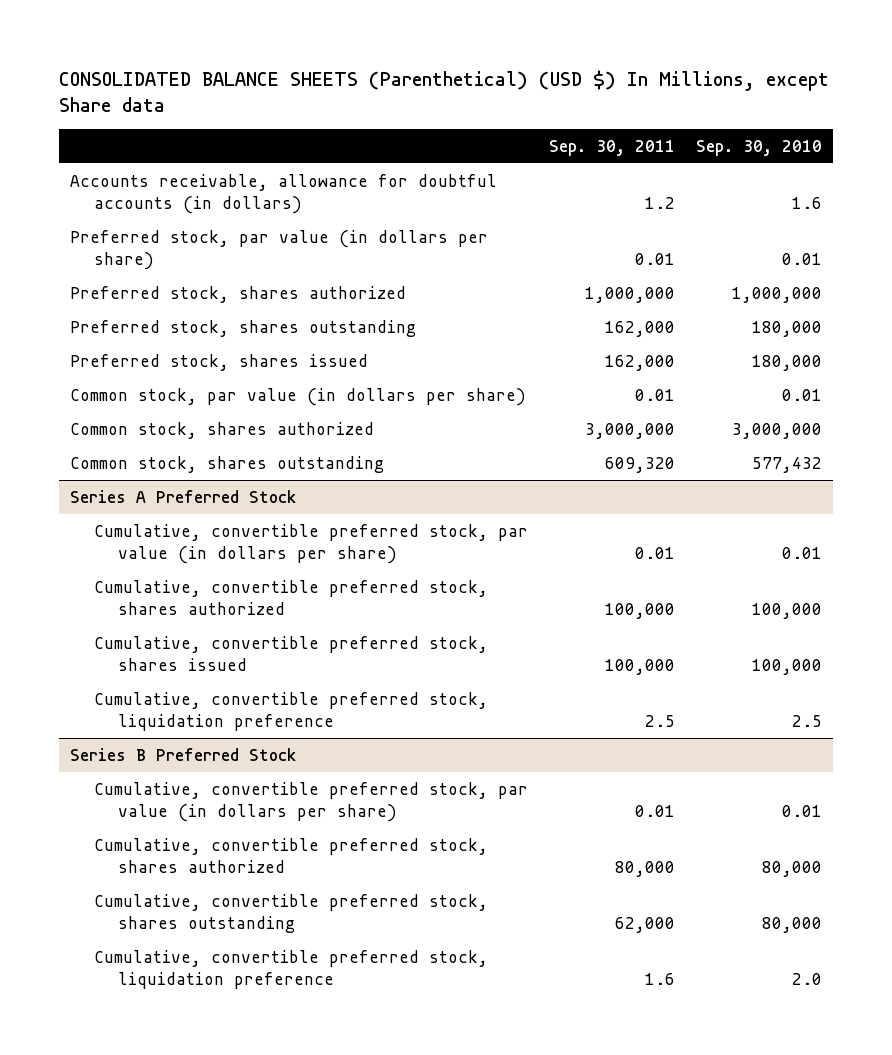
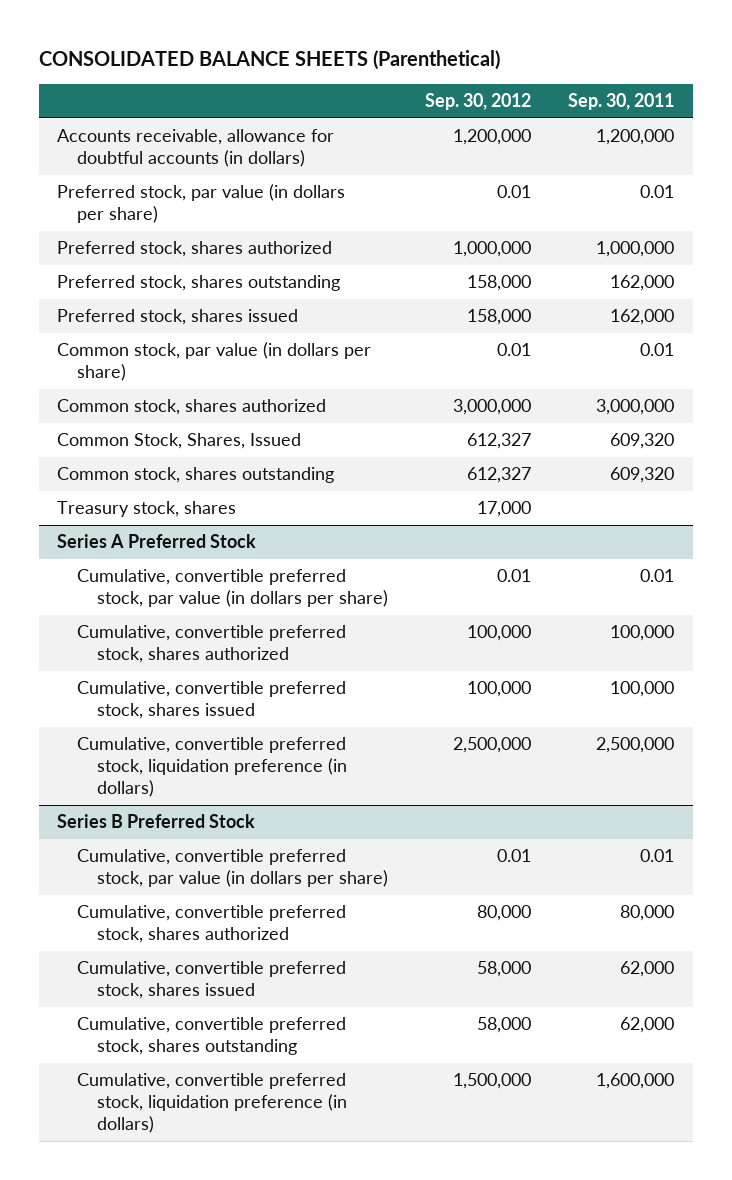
[59,69,830,112] CONSOLIDATED BALANCE SHEETS (Parenthetical) (USD $) In Millions, except Share data -> [38,50,500,71] CONSOLIDATED BALANCE SHEETS (Parenthetical)
[696,139,823,156] Sep. 30, 2010 -> none
none -> [425,93,532,111] Sep. 30, 2012
[645,196,676,209] 1.2 -> [596,129,675,146] 1,200,000
none -> [57,433,302,450] Common Stock, Shares, Issued
none -> [57,501,237,518] Treasury stock, shares
[93,691,488,731] Cumulative, convertible preferred stock, liquidation preference -> [77,737,348,797] Cumulative, convertible preferred stock, liquidation preference (in dollars)
[645,714,676,727] 2.5 -> [596,737,675,754] 2,500,000
none -> [77,961,347,1000] Cumulative, convertible preferred stock, shares issued
[93,949,488,989] Cumulative, convertible preferred stock, liquidation preference -> [77,1073,348,1133] Cumulative, convertible preferred stock, liquidation preference (in dollars)
[645,972,676,985] 1.6 -> [596,1073,675,1090] 1,600,000

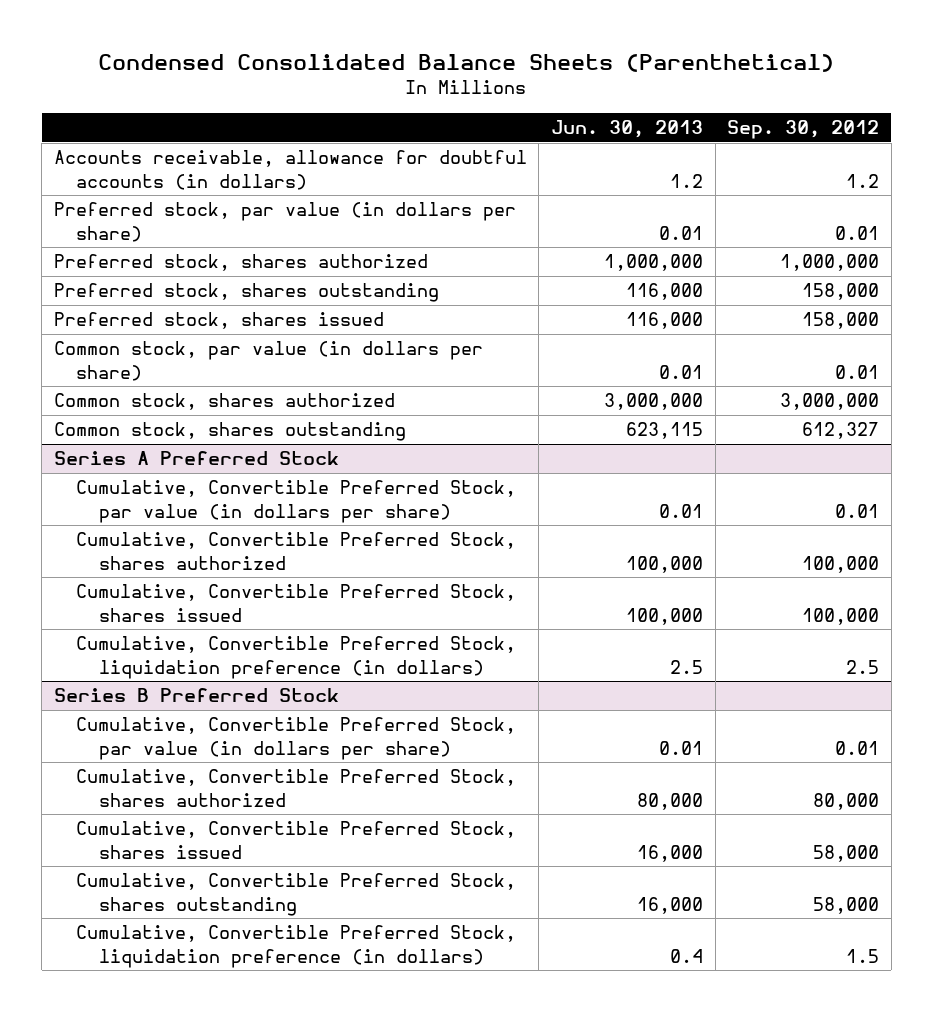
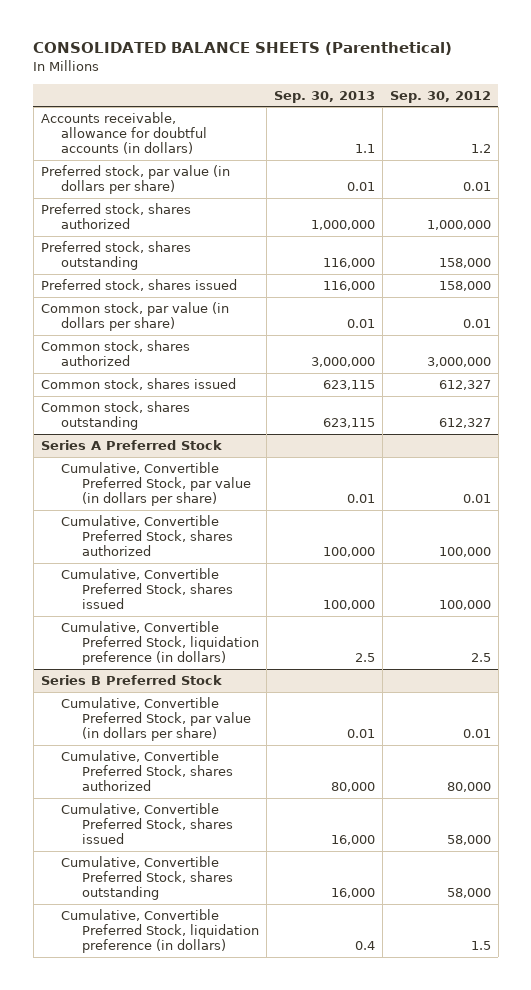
[98,53,835,72] Condensed Consolidated Balance Sheets (Parenthetical) -> [33,42,453,56] CONSOLIDATED BALANCE SHEETS (Parenthetical)
[550,120,703,139] Jun. 30, 2013 -> none
none -> [273,90,375,103] Sep. 30, 2013
none -> [40,378,236,391] Common stock, shares issued

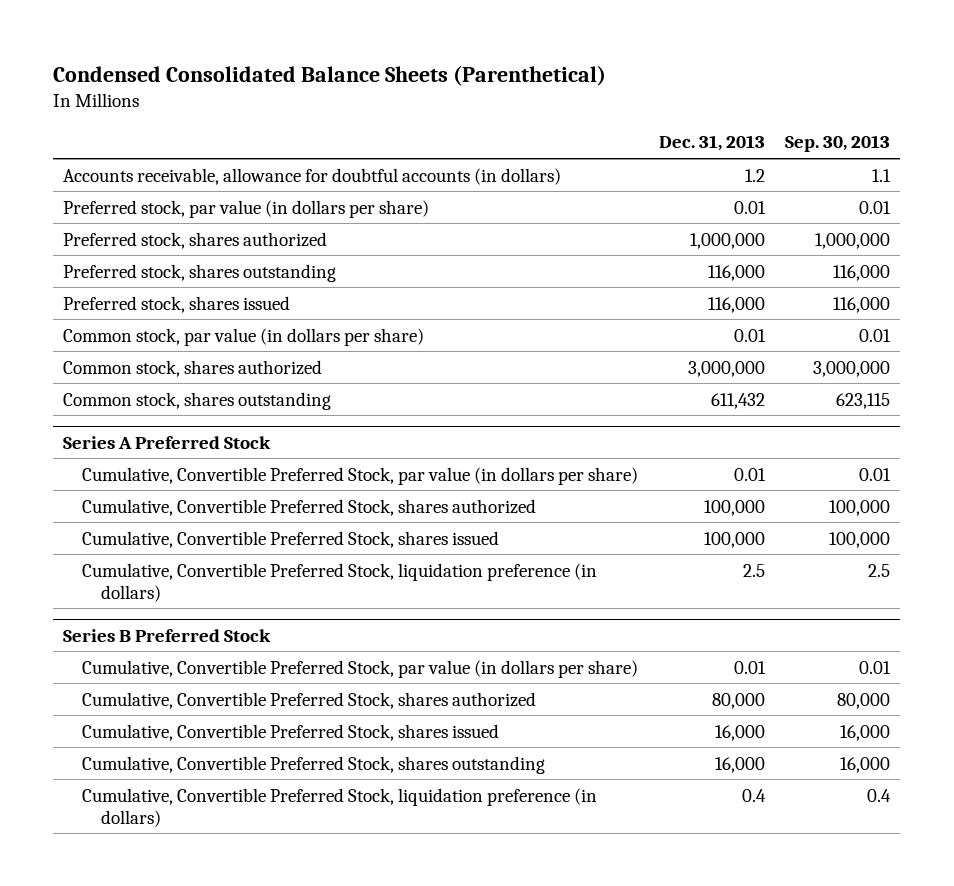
[33,42,453,56] CONSOLIDATED BALANCE SHEETS (Parenthetical) -> [53,64,607,86] Condensed Consolidated Balance Sheets (Parenthetical)
[389,90,491,103] Sep. 30, 2012 -> none
none -> [658,135,765,152] Dec. 31, 2013
[40,378,236,391] Common stock, shares issued -> none

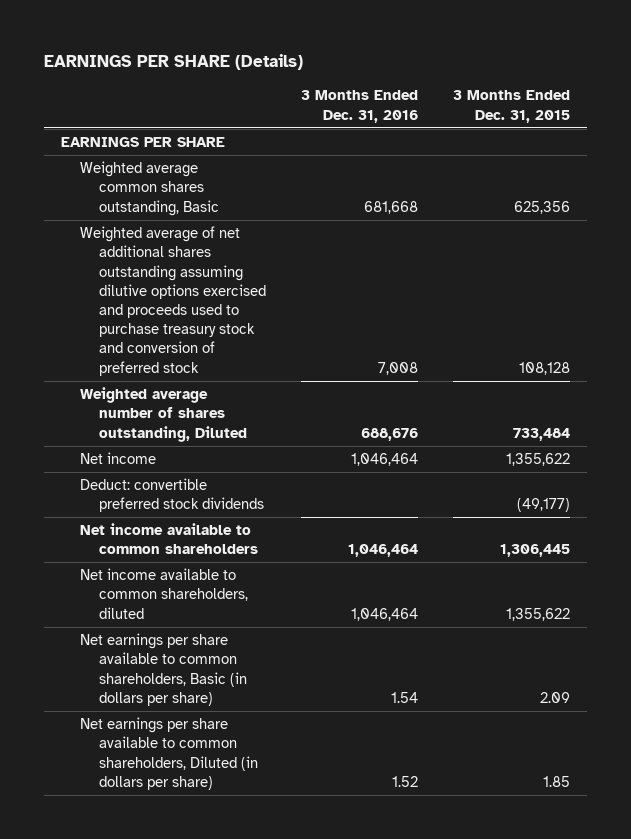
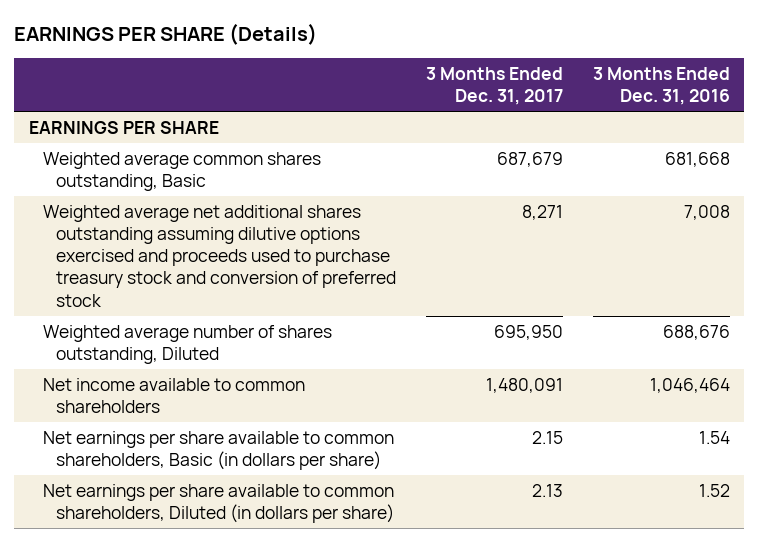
[452,90,570,123] 3 Months Ended Dec. 31, 2015 -> none
none -> [425,67,563,106] 3 Months Ended Dec. 31, 2017
[80,226,266,376] Weighted average of net additional shares outstanding assuming dilutive options exercised and proceeds used to purchase treasury stock and conversion of preferred stock -> [42,204,397,307] Weighted average net additional shares outstanding assuming dilutive options exercised and proceeds used to purchase treasury stock and conversion of preferred stock
[80,452,157,465] Net income -> none
[80,478,264,513] Deduct: convertible preferred stock dividends -> none
[80,568,248,619] Net income available to common shareholders, diluted -> none

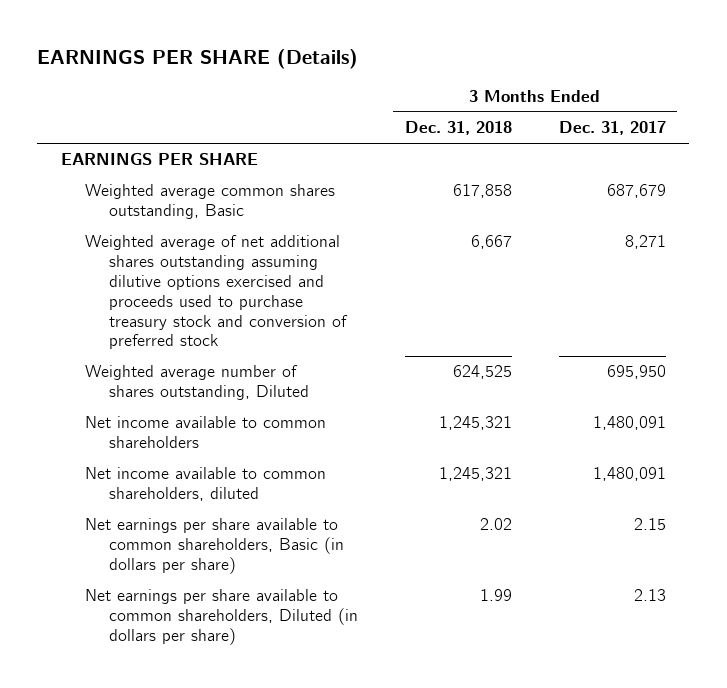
[592,67,730,106] 3 Months Ended Dec. 31, 2016 -> none
none -> [404,121,512,136] Dec. 31, 2018
[42,204,397,307] Weighted average net additional shares outstanding assuming dilutive options exercised and proceeds used to purchase treasury stock and conversion of preferred stock -> [84,235,348,350] Weighted average of net additional shares outstanding assuming dilutive options exercised and proceeds used to purchase treasury stock and conversion of preferred stock
none -> [84,467,326,502] Net income available to common shareholders, diluted

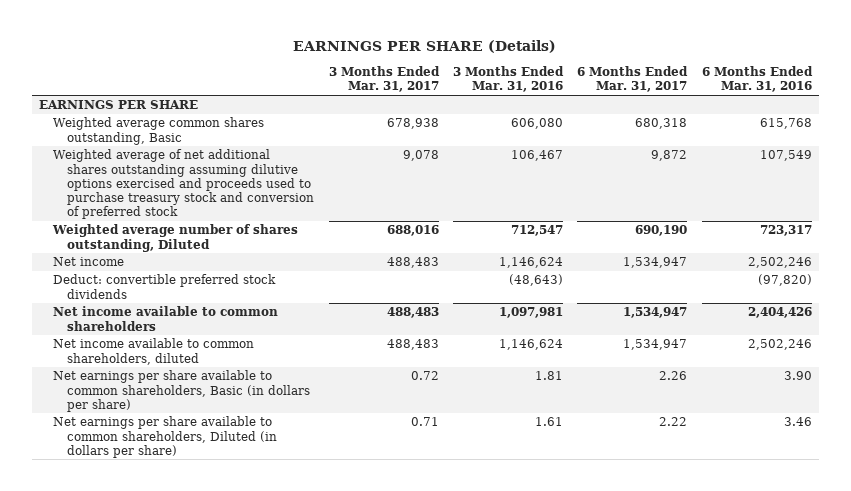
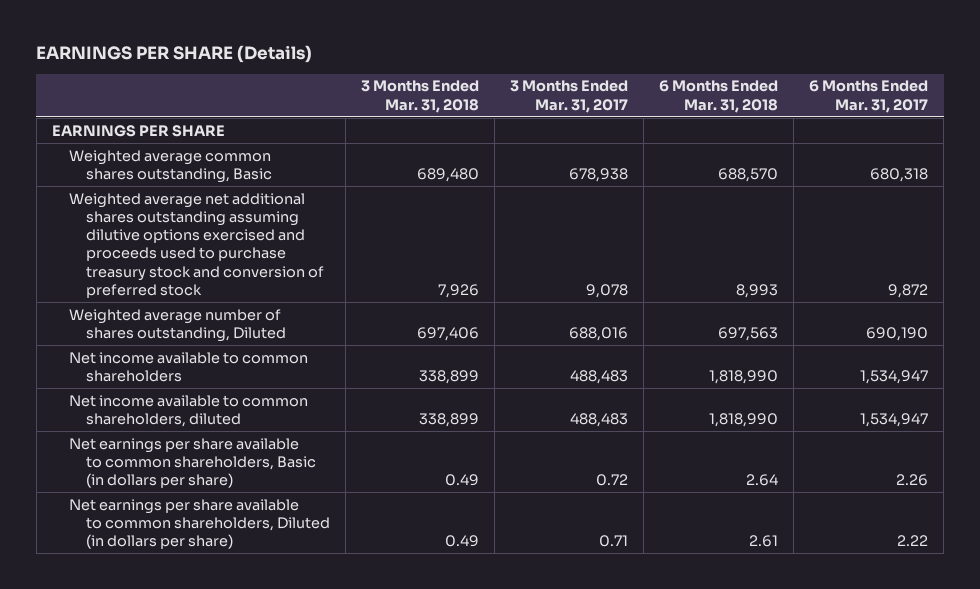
[453,66,565,93] 3 Months Ended Mar. 31, 2016 -> none
[701,66,813,93] 6 Months Ended Mar. 31, 2016 -> none
none -> [360,80,479,113] 3 Months Ended Mar. 31, 2018
none -> [659,80,779,113] 6 Months Ended Mar. 31, 2018
[53,149,315,220] Weighted average of net additional shares outstanding assuming dilutive options exercised and proceeds used to purchase treasury stock and conversion of preferred stock -> [68,192,324,298] Weighted average net additional shares outstanding assuming dilutive options exercised and proceeds used to purchase treasury stock and conversion of preferred stock
[53,257,125,267] Net income -> none
[53,274,277,299] Deduct: convertible preferred stock dividends -> none

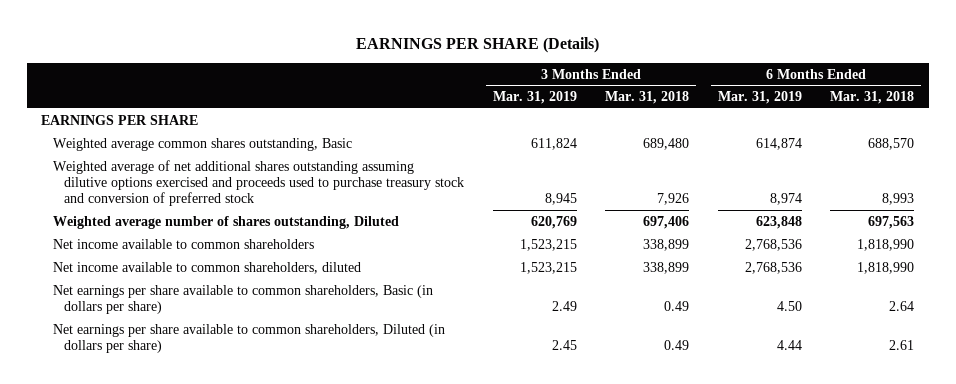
[509,80,628,113] 3 Months Ended Mar. 31, 2017 -> none
[809,80,929,113] 6 Months Ended Mar. 31, 2017 -> none
none -> [492,91,577,105] Mar. 31, 2019
none -> [717,91,802,105] Mar. 31, 2019
[68,192,324,298] Weighted average net additional shares outstanding assuming dilutive options exercised and proceeds used to purchase treasury stock and conversion of preferred stock -> [52,159,465,207] Weighted average of net additional shares outstanding assuming dilutive options exercised and proceeds used to purchase treasury stock and conversion of preferred stock

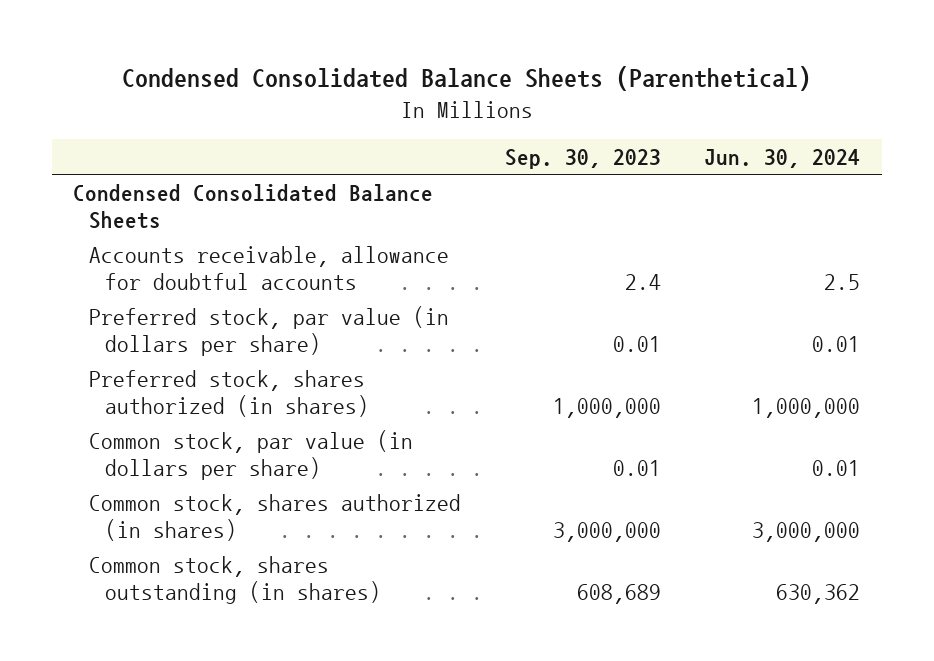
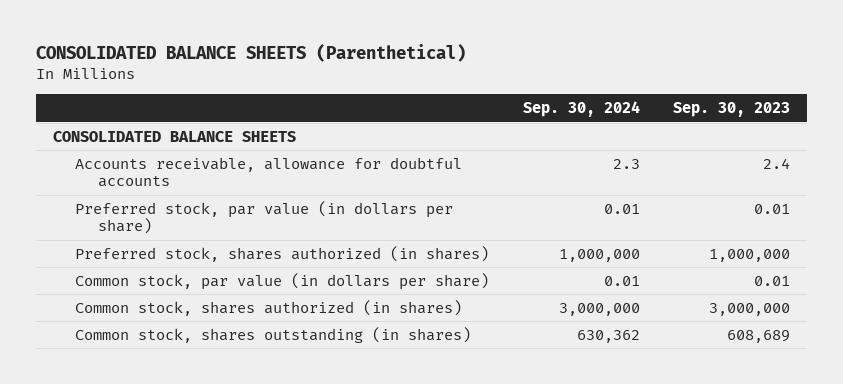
[121,66,811,92] Condensed Consolidated Balance Sheets (Parenthetical) -> [36,44,467,63] CONSOLIDATED BALANCE SHEETS (Parenthetical)
[704,148,861,168] Jun. 30, 2024 -> none
none -> [522,101,640,118] Sep. 30, 2024
[73,183,434,229] Condensed Consolidated Balance Sheets -> [52,130,296,142] CONSOLIDATED BALANCE SHEETS

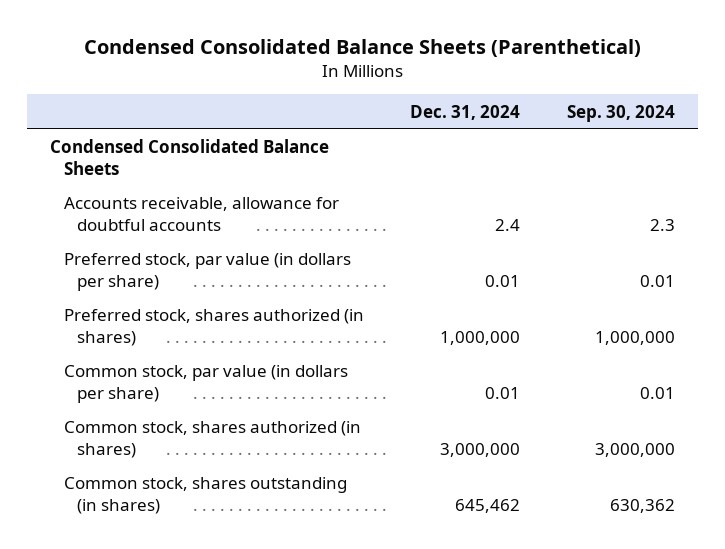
[36,44,467,63] CONSOLIDATED BALANCE SHEETS (Parenthetical) -> [83,38,641,57] Condensed Consolidated Balance Sheets (Parenthetical)
[672,102,790,118] Sep. 30, 2023 -> none
none -> [410,104,521,120] Dec. 31, 2024
[52,130,296,142] CONSOLIDATED BALANCE SHEETS -> [50,139,330,175] Condensed Consolidated Balance Sheets

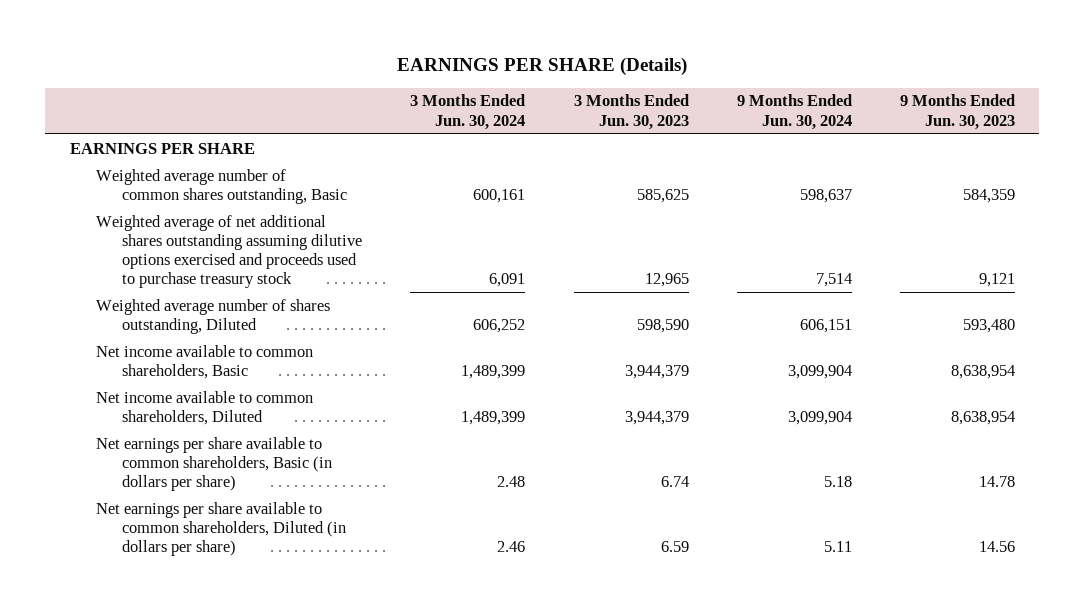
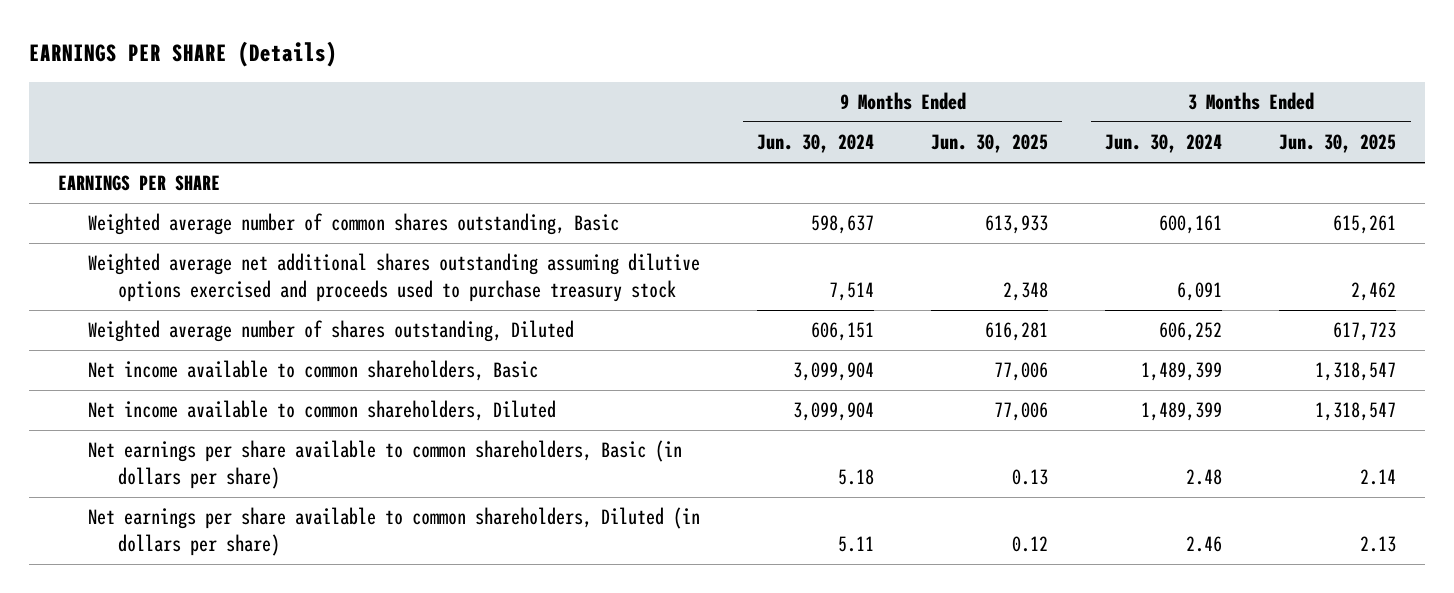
[573,94,689,130] 3 Months Ended Jun. 30, 2023 -> none
[900,94,1016,130] 9 Months Ended Jun. 30, 2023 -> none
none -> [931,134,1049,154] Jun. 30, 2025
none -> [1279,134,1397,154] Jun. 30, 2025
[95,214,363,289] Weighted average of net additional shares outstanding assuming dilutive options exercised and proceeds used to purchase treasury stock -> [87,253,700,303] Weighted average net additional shares outstanding assuming dilutive options exercised and proceeds used to purchase treasury stock

